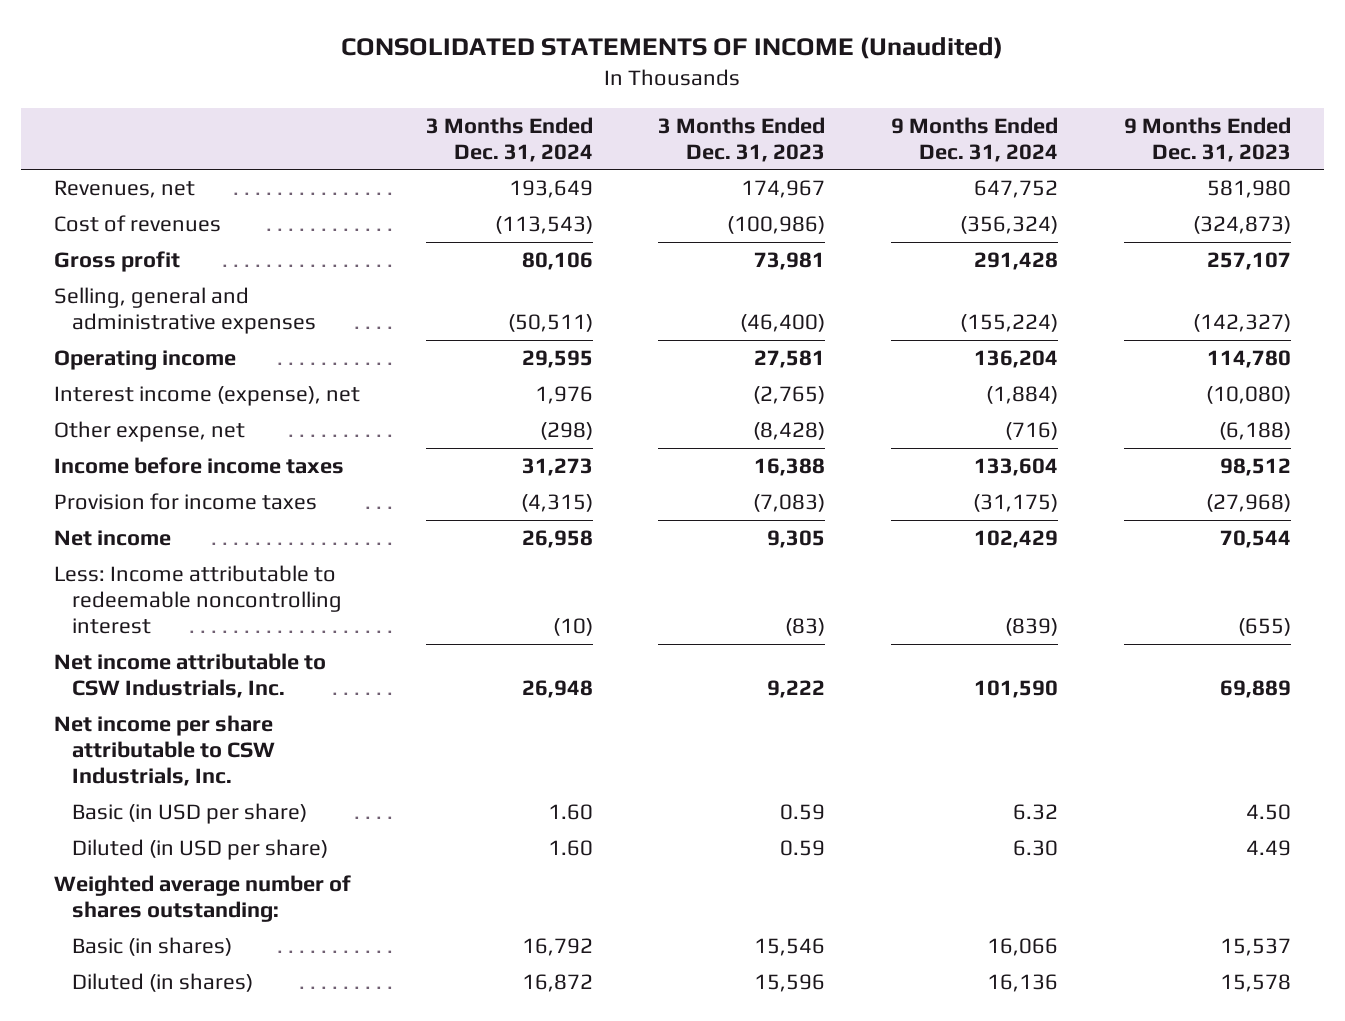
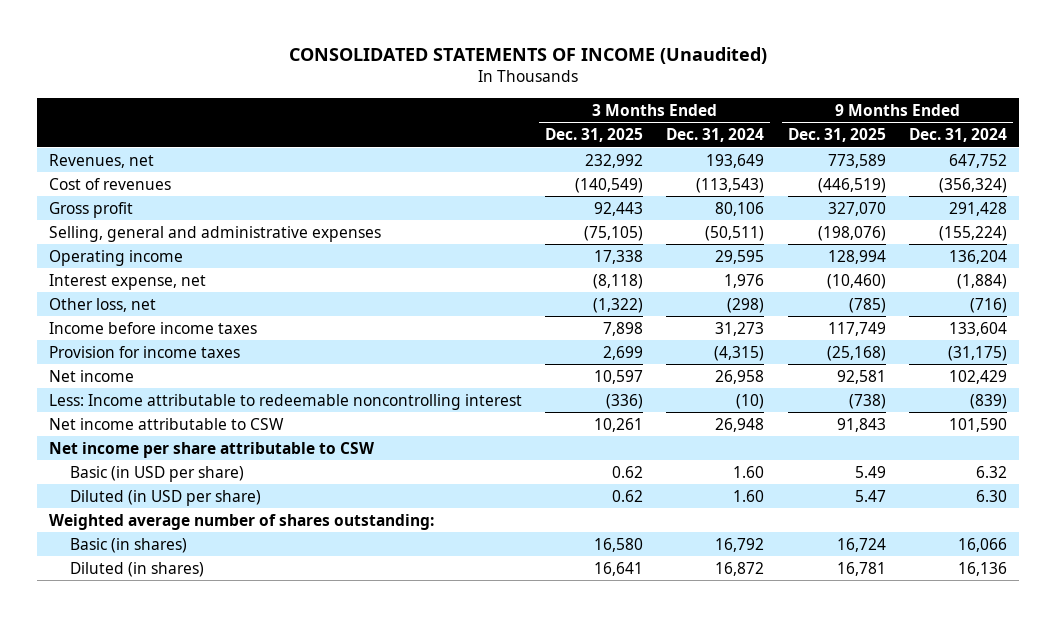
[658,116,826,162] 3 Months Ended Dec. 31, 2023 -> none
[1124,116,1292,162] 9 Months Ended Dec. 31, 2023 -> none
none -> [544,128,643,143] Dec. 31, 2025
none -> [787,128,886,143] Dec. 31, 2025
[53,386,360,407] Interest income (expense), net -> [48,273,206,290] Interest expense, net
[53,421,245,443] Other expense, net -> [48,297,156,312] Other loss, net
[53,653,326,699] Net income attributable to CSW Industrials, Inc. -> [48,417,284,430] Net income attributable to CSW
[53,715,275,786] Net income per share attributable to CSW Industrials, Inc. -> [48,441,374,458] Net income per share attributable to CSW

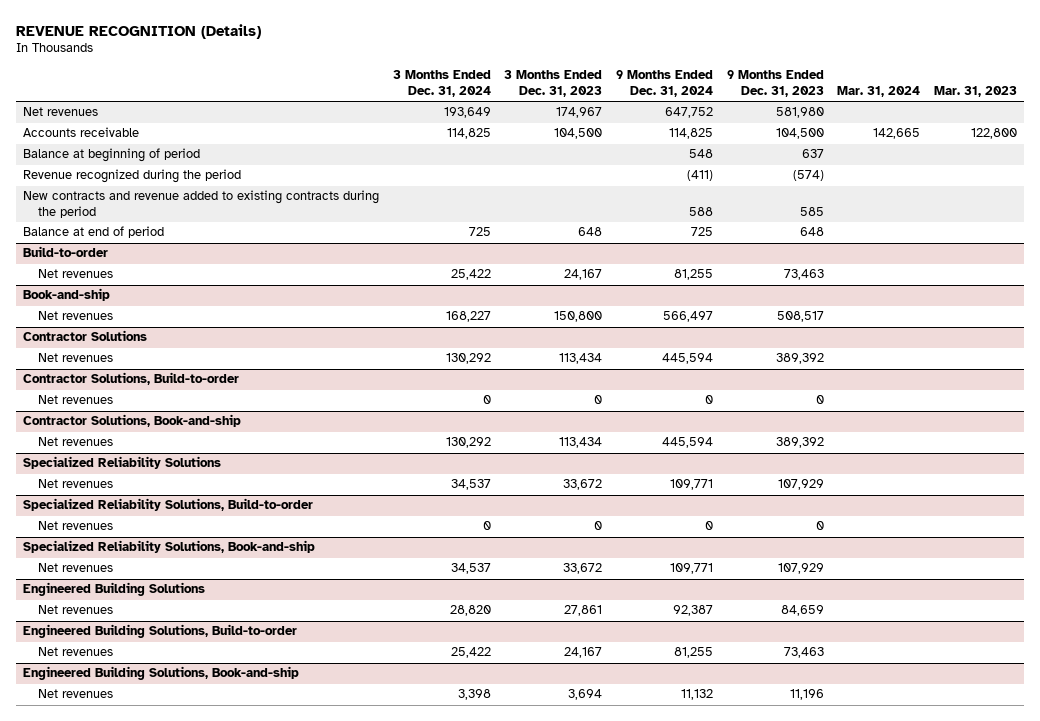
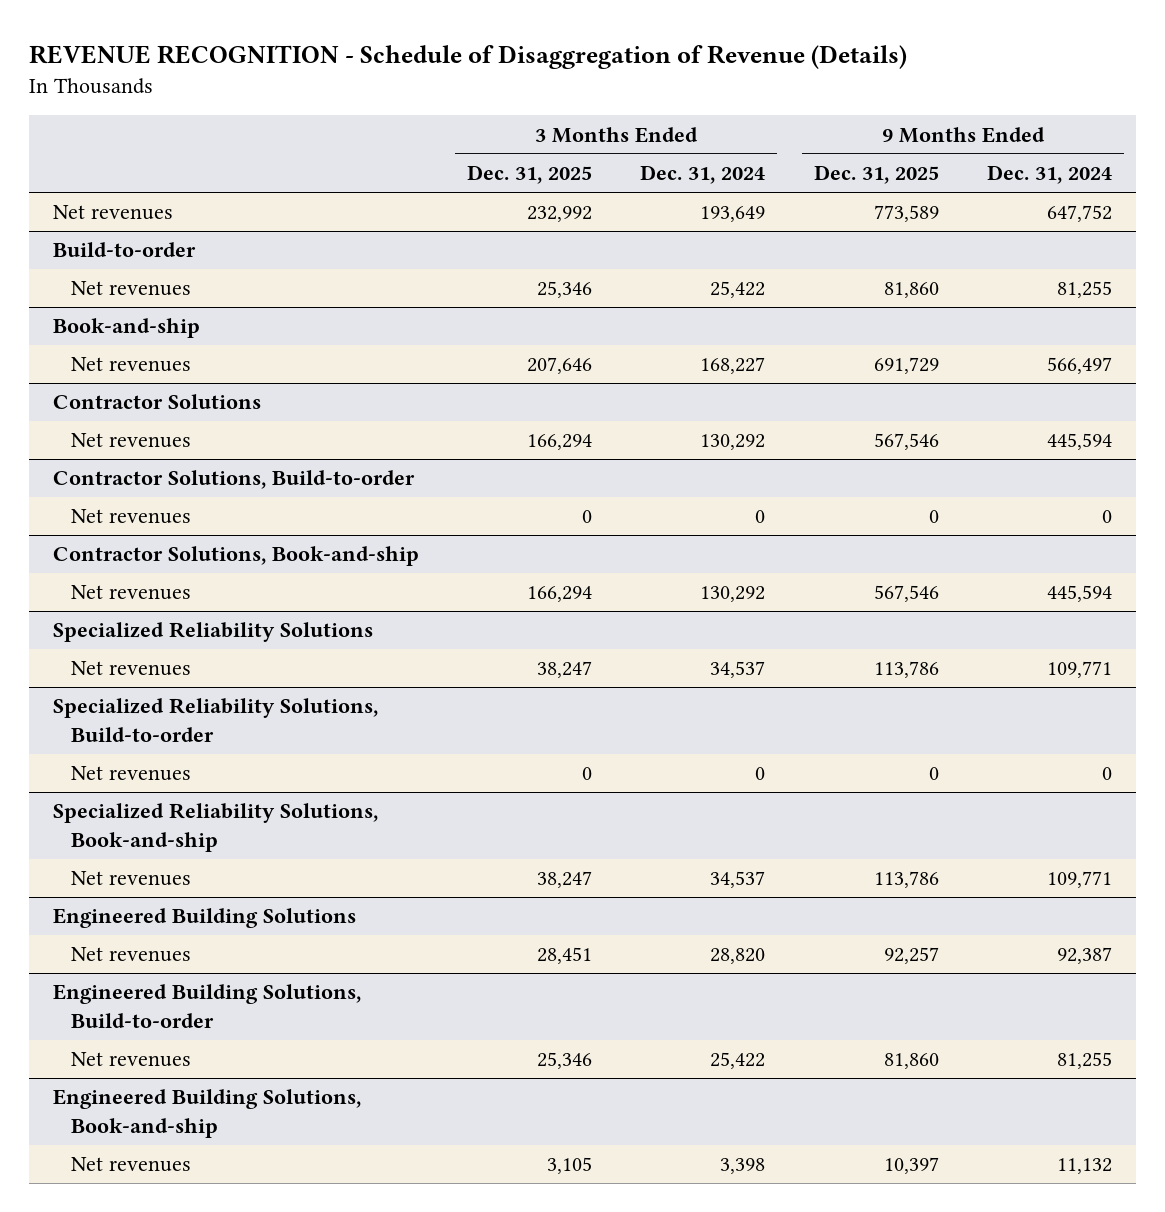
[16,23,262,39] REVENUE RECOGNITION (Details) -> [28,45,907,70] REVENUE RECOGNITION - Schedule of Disaggregation of Revenue (Details)
[504,70,603,98] 3 Months Ended Dec. 31, 2023 -> none
[726,70,824,98] 9 Months Ended Dec. 31, 2023 -> none
[837,86,921,98] Mar. 31, 2024 -> none
[933,86,1017,98] Mar. 31, 2023 -> none
none -> [467,165,593,185] Dec. 31, 2025
none -> [813,165,939,185] Dec. 31, 2025
[23,127,140,138] Accounts receivable -> none
[23,148,201,163] Balance at beginning of period -> none
[23,169,242,184] Revenue recognized during the period -> none
[23,190,380,219] New contracts and revenue added to existing contracts during the period -> none
[23,226,165,239] Balance at end of period -> none

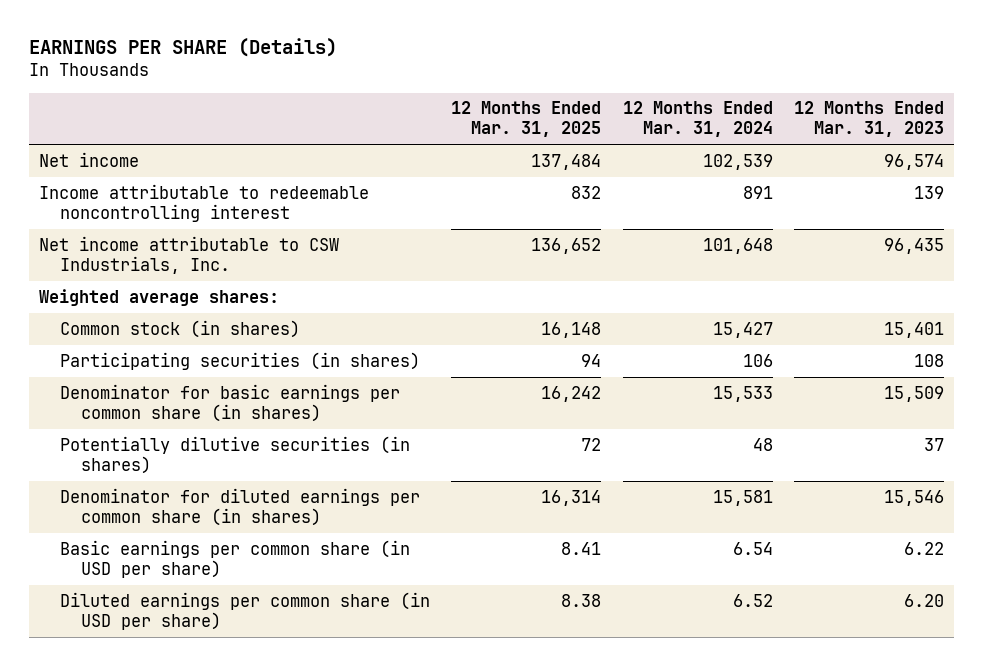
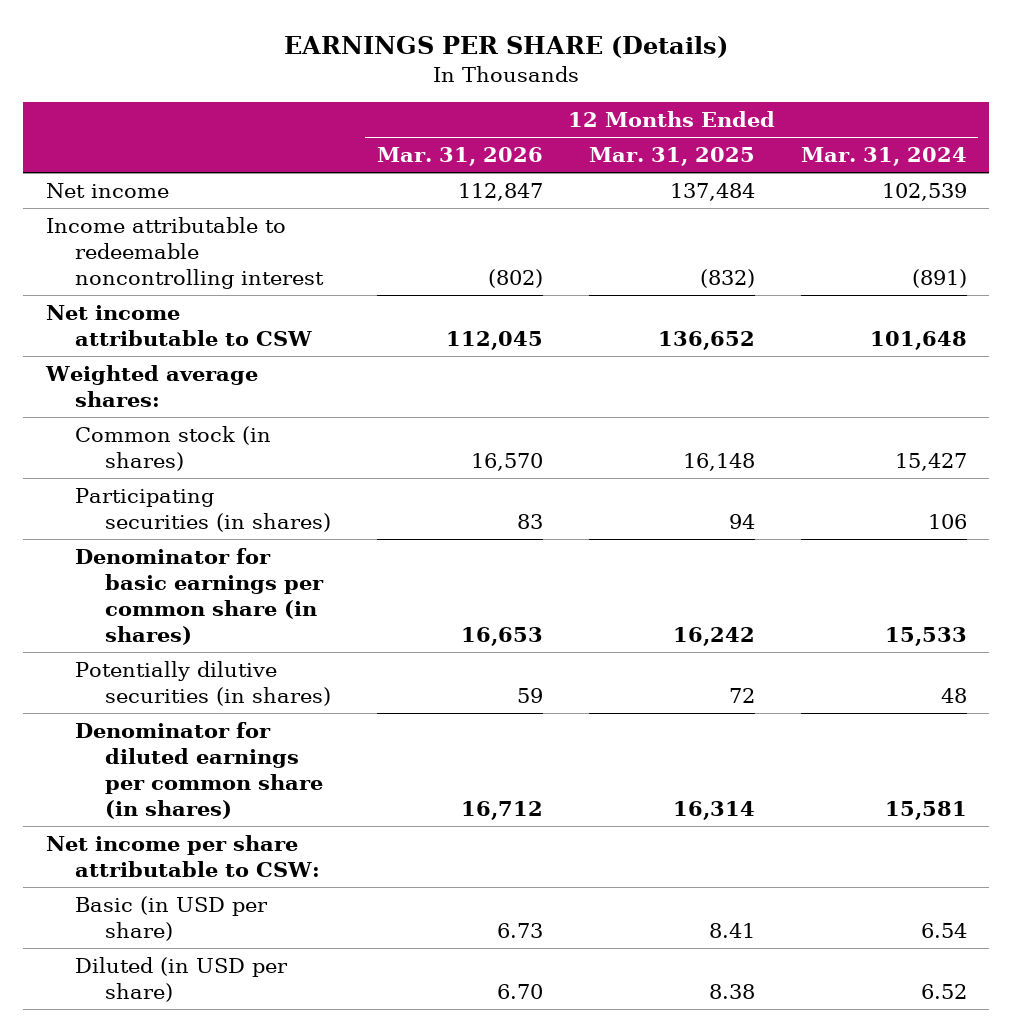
[793,101,944,138] 12 Months Ended Mar. 31, 2023 -> none
none -> [376,147,543,167] Mar. 31, 2026
[571,185,602,199] 832 -> [699,269,755,289] (832)
[742,185,773,199] 891 -> [911,269,967,289] (891)
[39,235,340,274] Net income attributable to CSW Industrials, Inc. -> [45,304,313,346] Net income attributable to CSW
none -> [45,834,321,877] Net income per share attributable to CSW:
[60,539,411,578] Basic earnings per common share (in USD per share) -> [75,895,269,941] Basic (in USD per share)
[60,591,431,630] Diluted earnings per common share (in USD per share) -> [75,956,289,1002] Diluted (in USD per share)

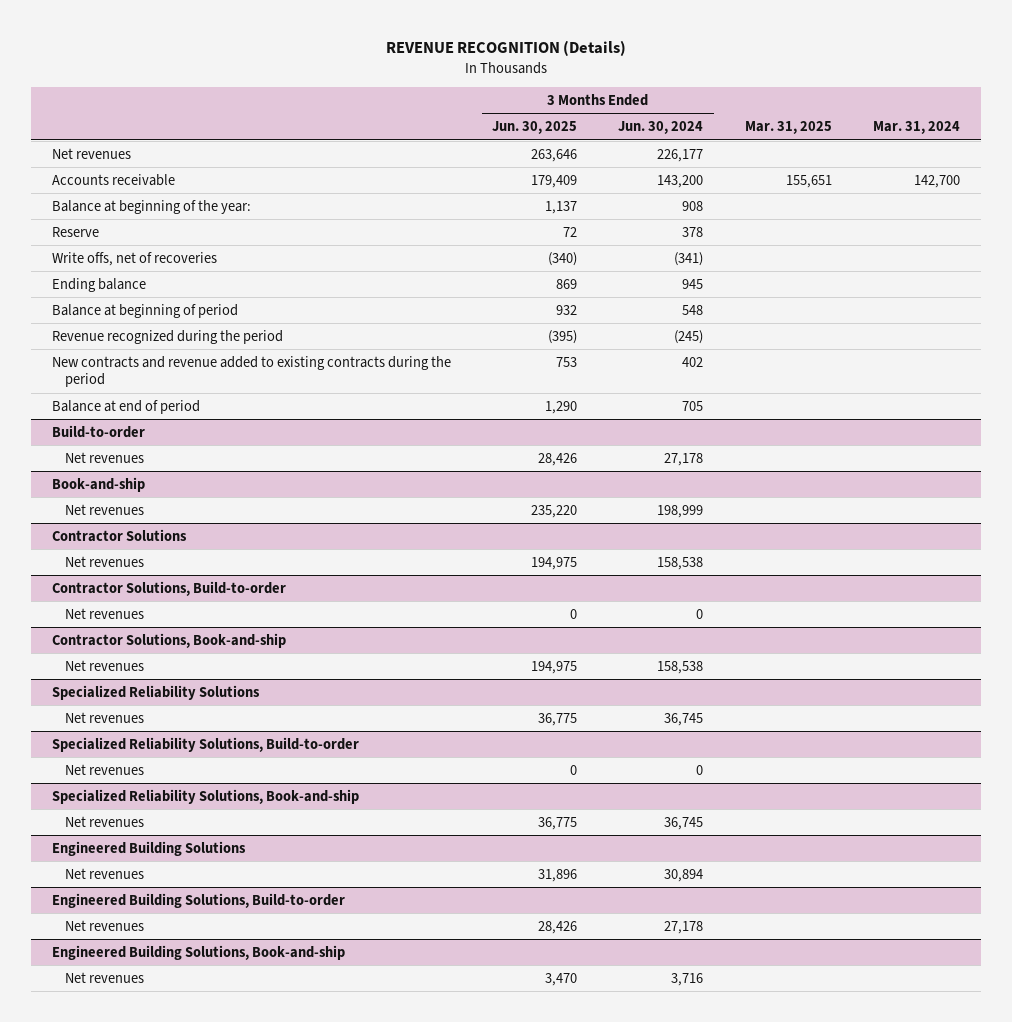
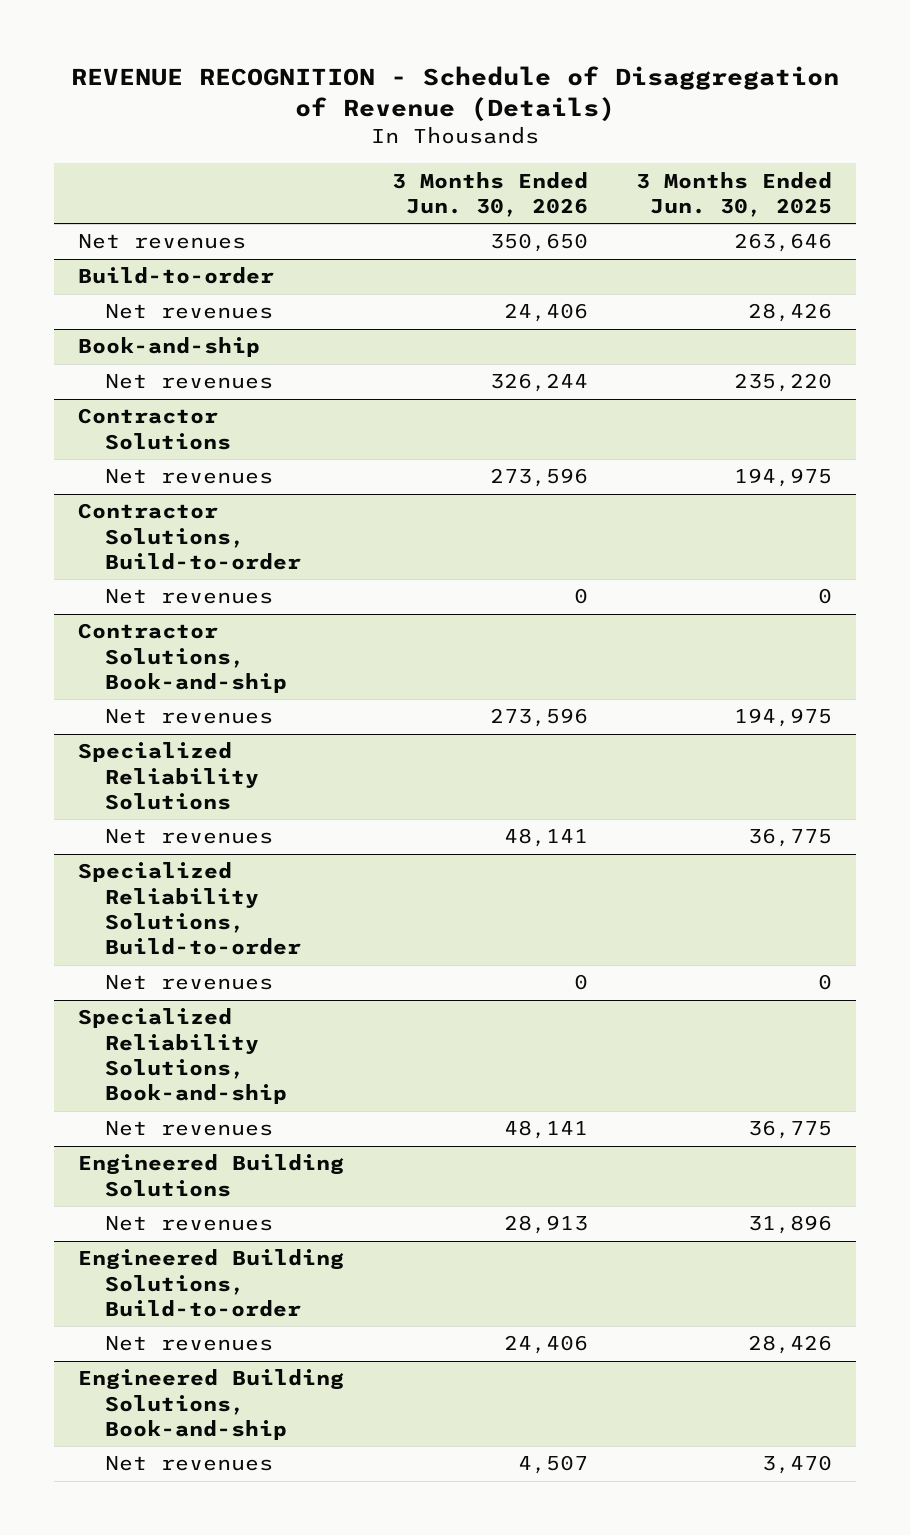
[385,40,626,57] REVENUE RECOGNITION (Details) -> [71,66,840,123] REVENUE RECOGNITION - Schedule of Disaggregation of Revenue (Details)
[618,121,704,135] Jun. 30, 2024 -> none
[744,121,832,135] Mar. 31, 2025 -> none
[873,121,961,135] Mar. 31, 2024 -> none
none -> [392,171,589,217] 3 Months Ended Jun. 30, 2026
[51,173,175,186] Accounts receivable -> none
[51,199,251,214] Balance at beginning of the year: -> none
[51,226,99,237] Reserve -> none
[51,251,217,266] Write offs, net of recoveries -> none
[51,277,146,292] Ending balance -> none
[51,303,238,318] Balance at beginning of period -> none
[51,329,283,344] Revenue recognized during the period -> none
[51,355,451,388] New contracts and revenue added to existing contracts during the period -> none
[51,399,200,414] Balance at end of period -> none

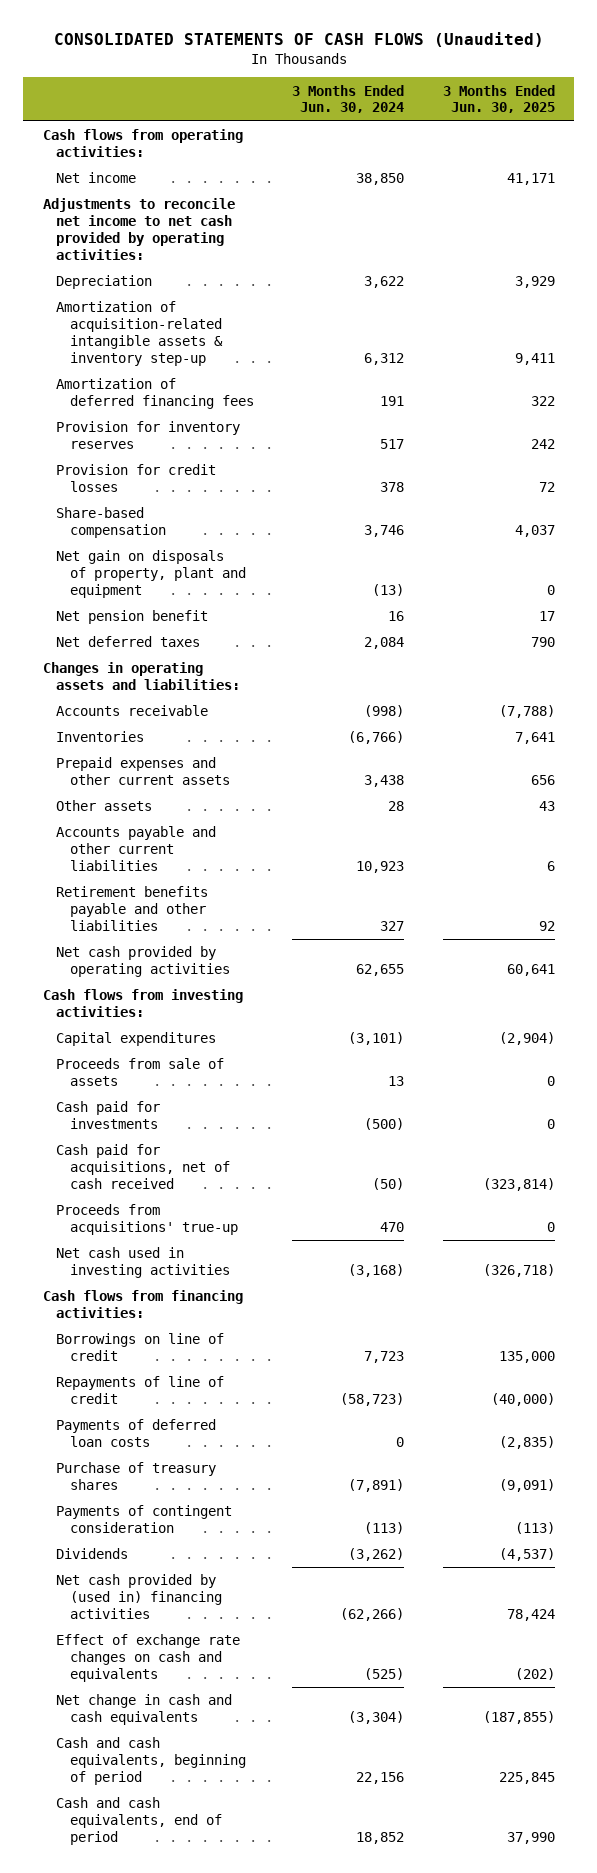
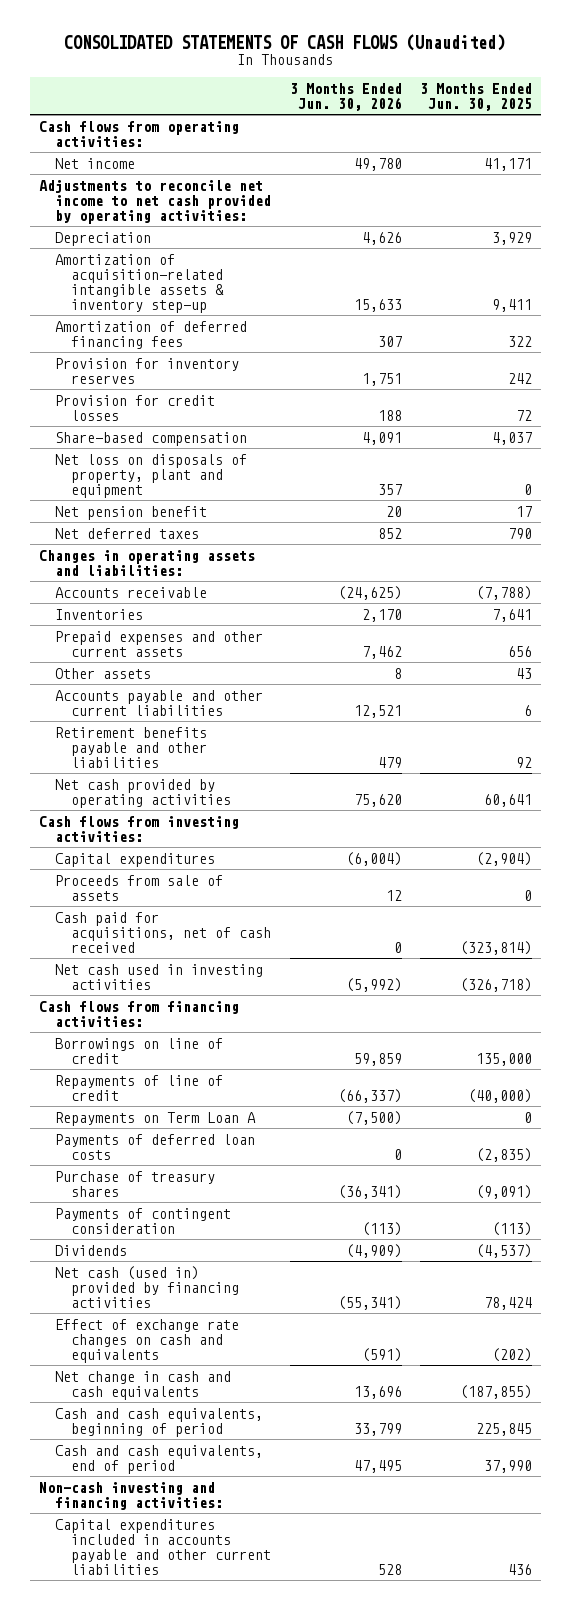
[292,84,405,114] 3 Months Ended Jun. 30, 2024 -> none
none -> [289,82,402,111] 3 Months Ended Jun. 30, 2026
[56,550,247,599] Net gain on disposals of property, plant and equipment -> [55,453,248,498] Net loss on disposals of property, plant and equipment
[56,1101,161,1130] Cash paid for investments -> none
[56,1204,239,1236] Proceeds from acquisitions' true-up -> none
none -> [55,1111,257,1126] Repayments on Term Loan A
[56,1574,223,1620] Net cash provided by (used in) financing activities -> [55,1265,240,1308] Net cash (used in) provided by financing activities
none -> [38,1481,224,1510] Non-cash investing and financing activities:
none -> [55,1518,272,1575] Capital expenditures included in accounts payable and other current liabilities

